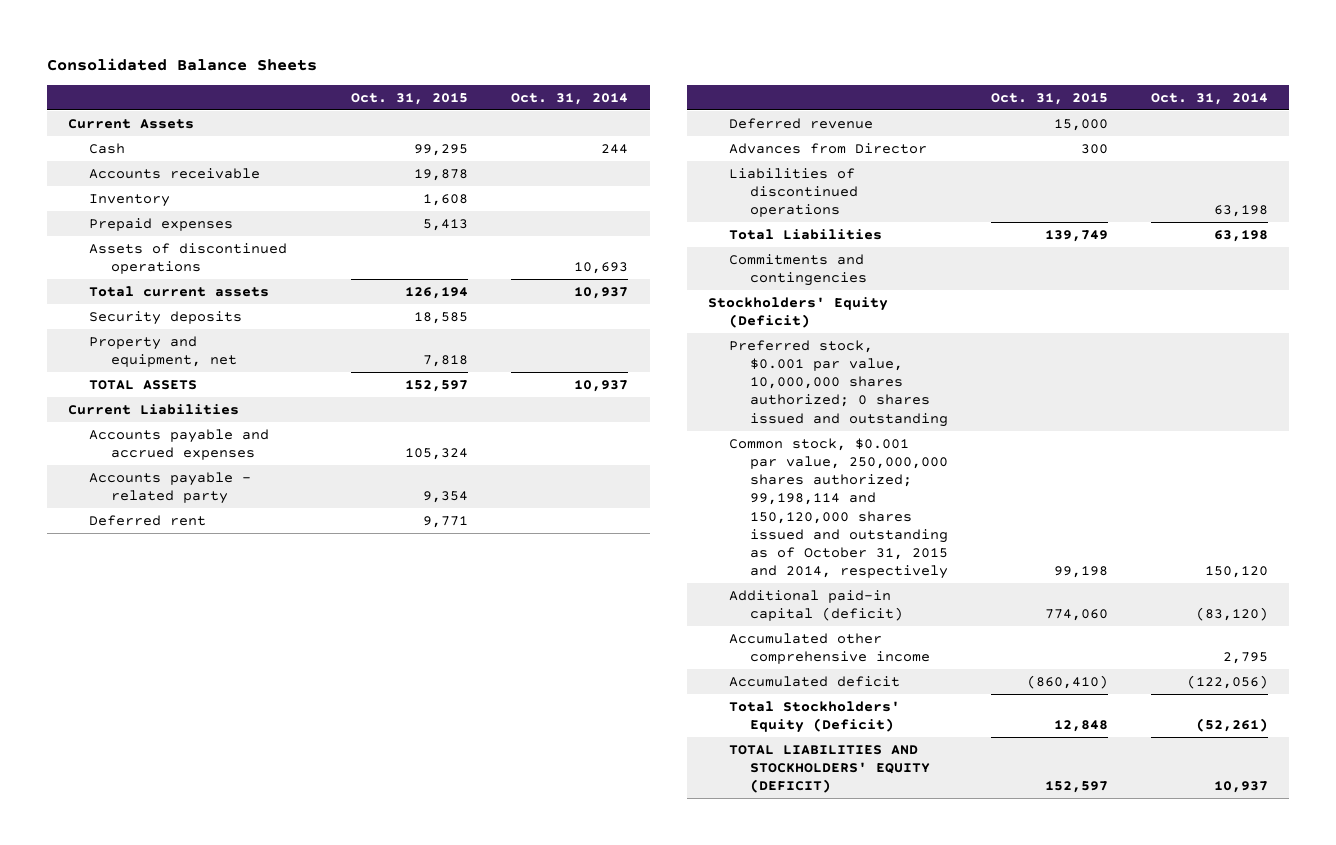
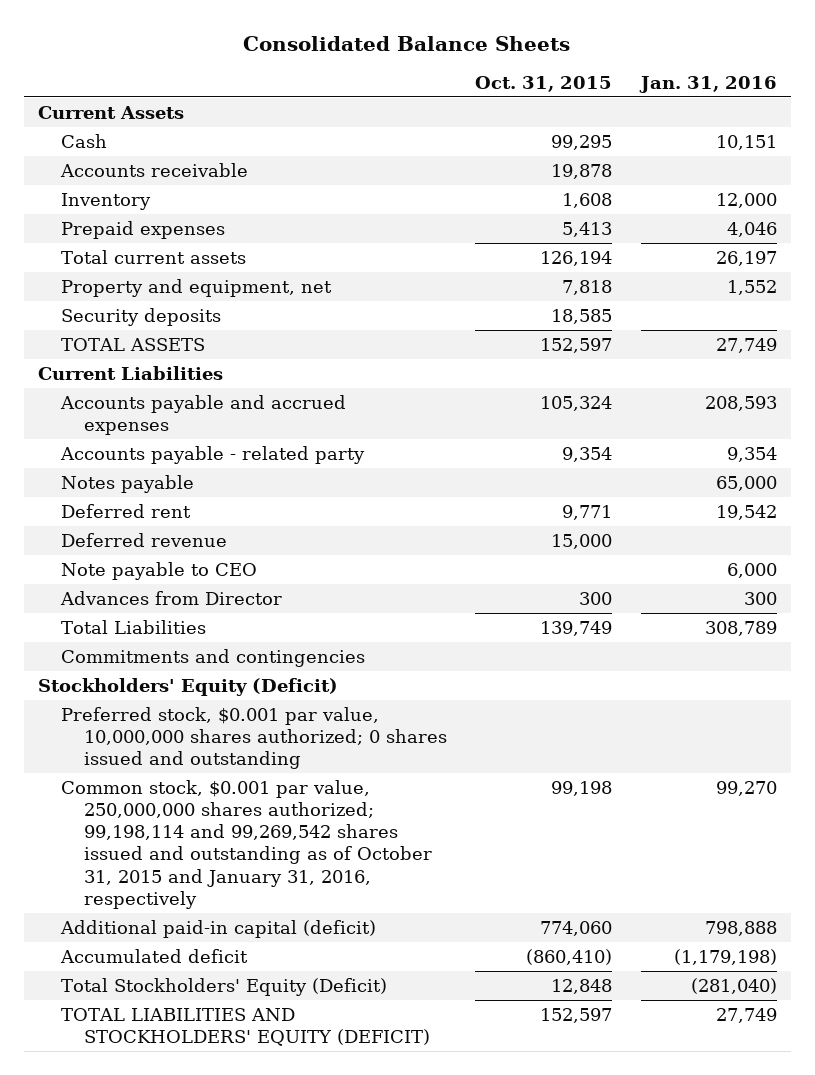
[511,92,629,105] Oct. 31, 2014 -> none
none -> [638,75,777,93] Jan. 31, 2016
[89,242,288,275] Assets of discontinued operations -> none
[89,310,243,325] Security deposits -> [60,307,221,326] Security deposits
none -> [60,474,194,493] Notes payable
none -> [60,561,257,580] Note payable to CEO
[729,167,859,218] Liabilities of discontinued operations -> none
[729,437,949,580] Common stock, $0.001 par value, 250,000,000 shares authorized; 99,198,114 and 150,120,000 shares issued and outstanding as of October 31, 2015 and 2014, respectively -> [60,779,432,910] Common stock, $0.001 par value, 250,000,000 shares authorized; 99,198,114 and 99,269,542 shares issued and outstanding as of October 31, 2015 and January 31, 2016, respectively
[729,632,931,665] Accumulated other comprehensive income -> none

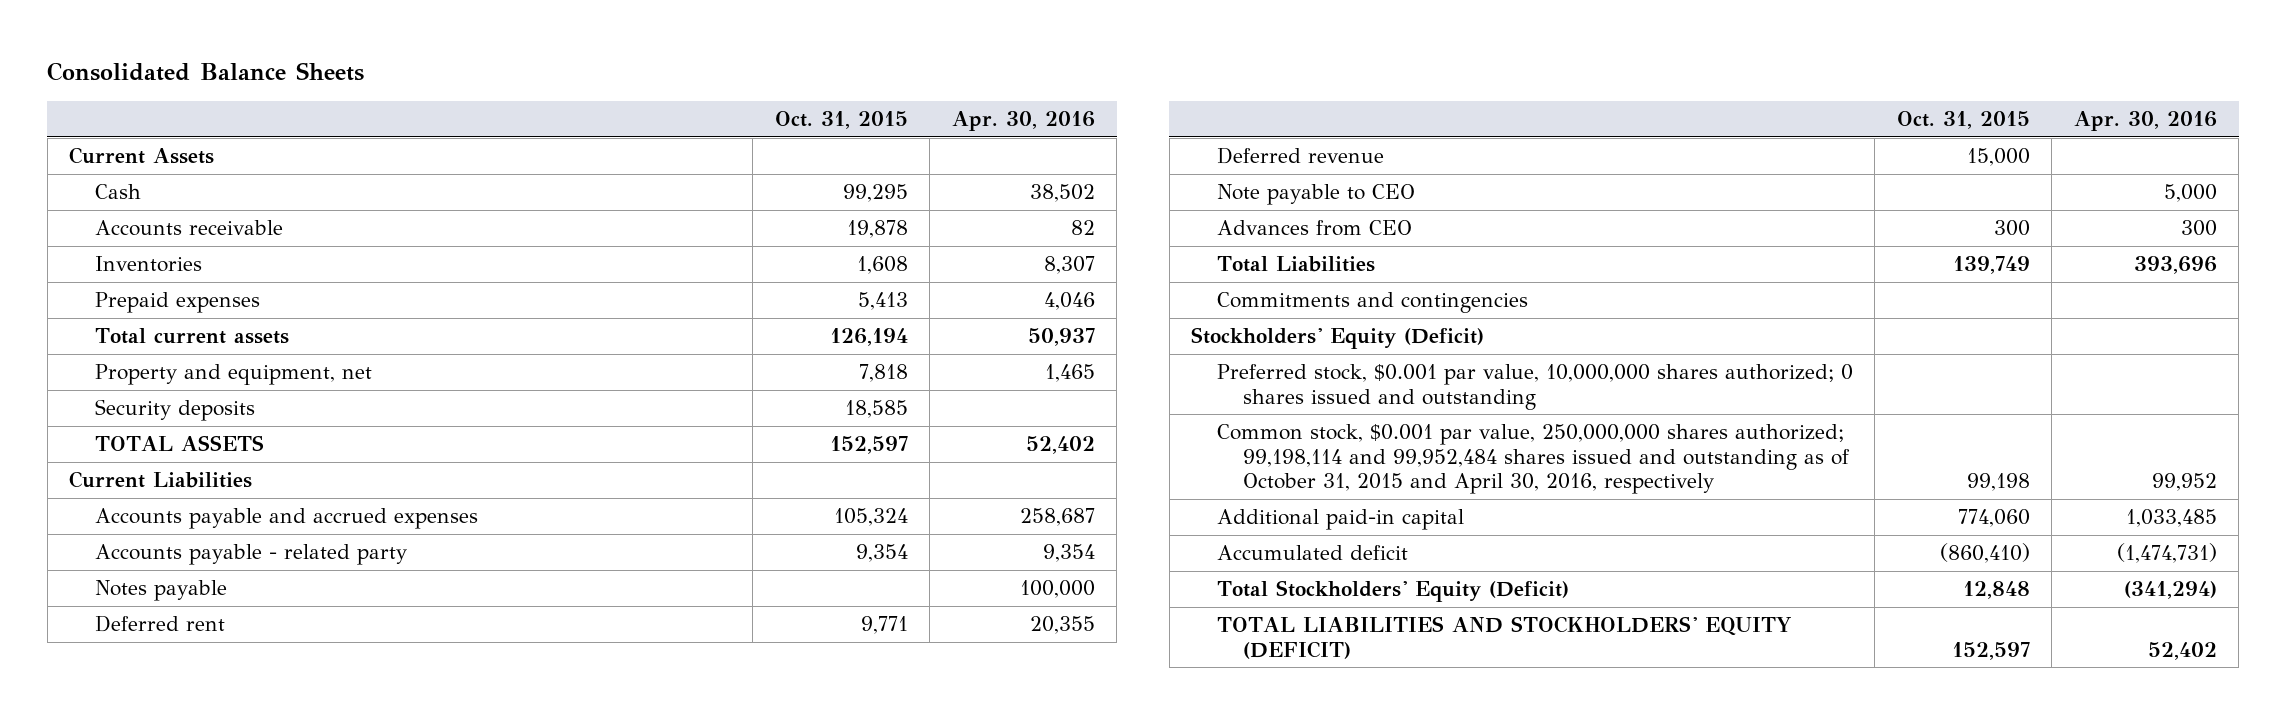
[638,75,777,93] Jan. 31, 2016 -> none
none -> [951,110,1095,131] Apr. 30, 2016
[60,192,151,210] Inventory -> [94,256,202,273] Inventories
[59,590,282,605] Advances from Director -> [1216,220,1412,237] Advances from CEO
[60,779,432,910] Common stock, $0.001 par value, 250,000,000 shares authorized; 99,198,114 and 99,269,542 shares issued and outstanding as of October 31, 2015 and January 31, 2016, respectively -> [1216,424,1850,494] Common stock, $0.001 par value, 250,000,000 shares authorized; 99,198,114 and 99,952,484 shares issued and outstanding as of October 31, 2015 and April 30, 2016, respectively
[59,919,376,938] Additional paid-in capital (deficit) -> [1216,509,1464,531] Additional paid-in capital

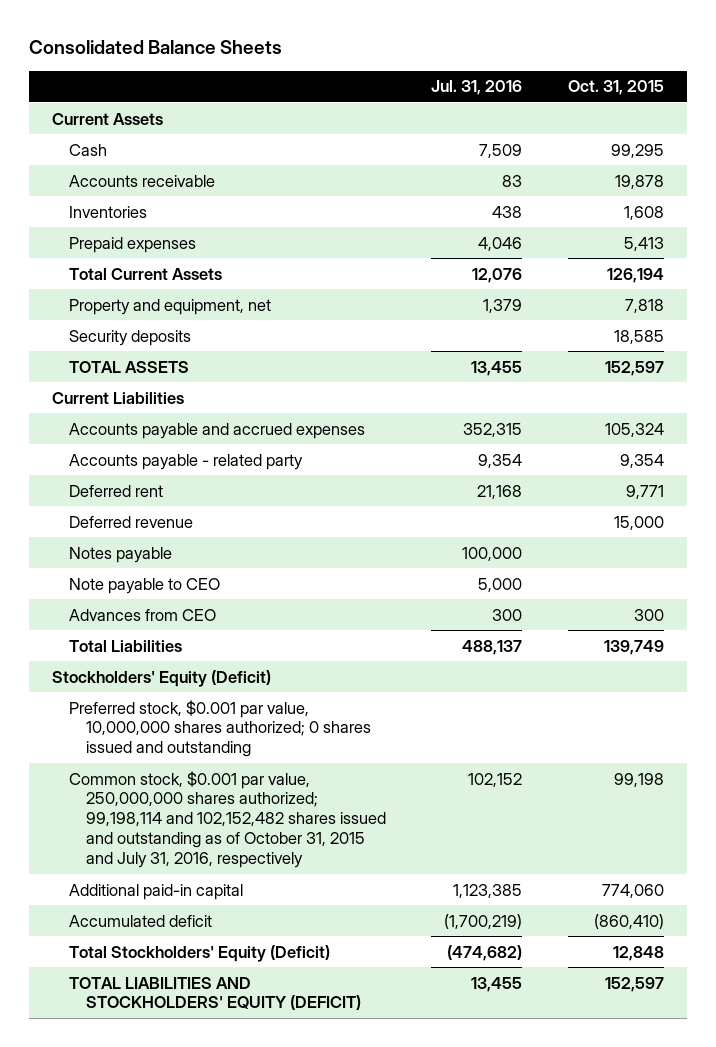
[951,110,1095,131] Apr. 30, 2016 -> none
none -> [431,80,523,96] Jul. 31, 2016
[94,328,289,345] Total current assets -> [68,267,222,280] Total Current Assets
[94,580,227,602] Notes payable -> [68,546,172,563] Notes payable
[1216,292,1528,314] Commitments and contingencies -> none
[1216,424,1850,494] Common stock, $0.001 par value, 250,000,000 shares authorized; 99,198,114 and 99,952,484 shares issued and outstanding as of October 31, 2015 and April 30, 2016, respectively -> [68,770,386,869] Common stock, $0.001 par value, 250,000,000 shares authorized; 99,198,114 and 102,152,482 shares issued and outstanding as of October 31, 2015 and July 31, 2016, respectively

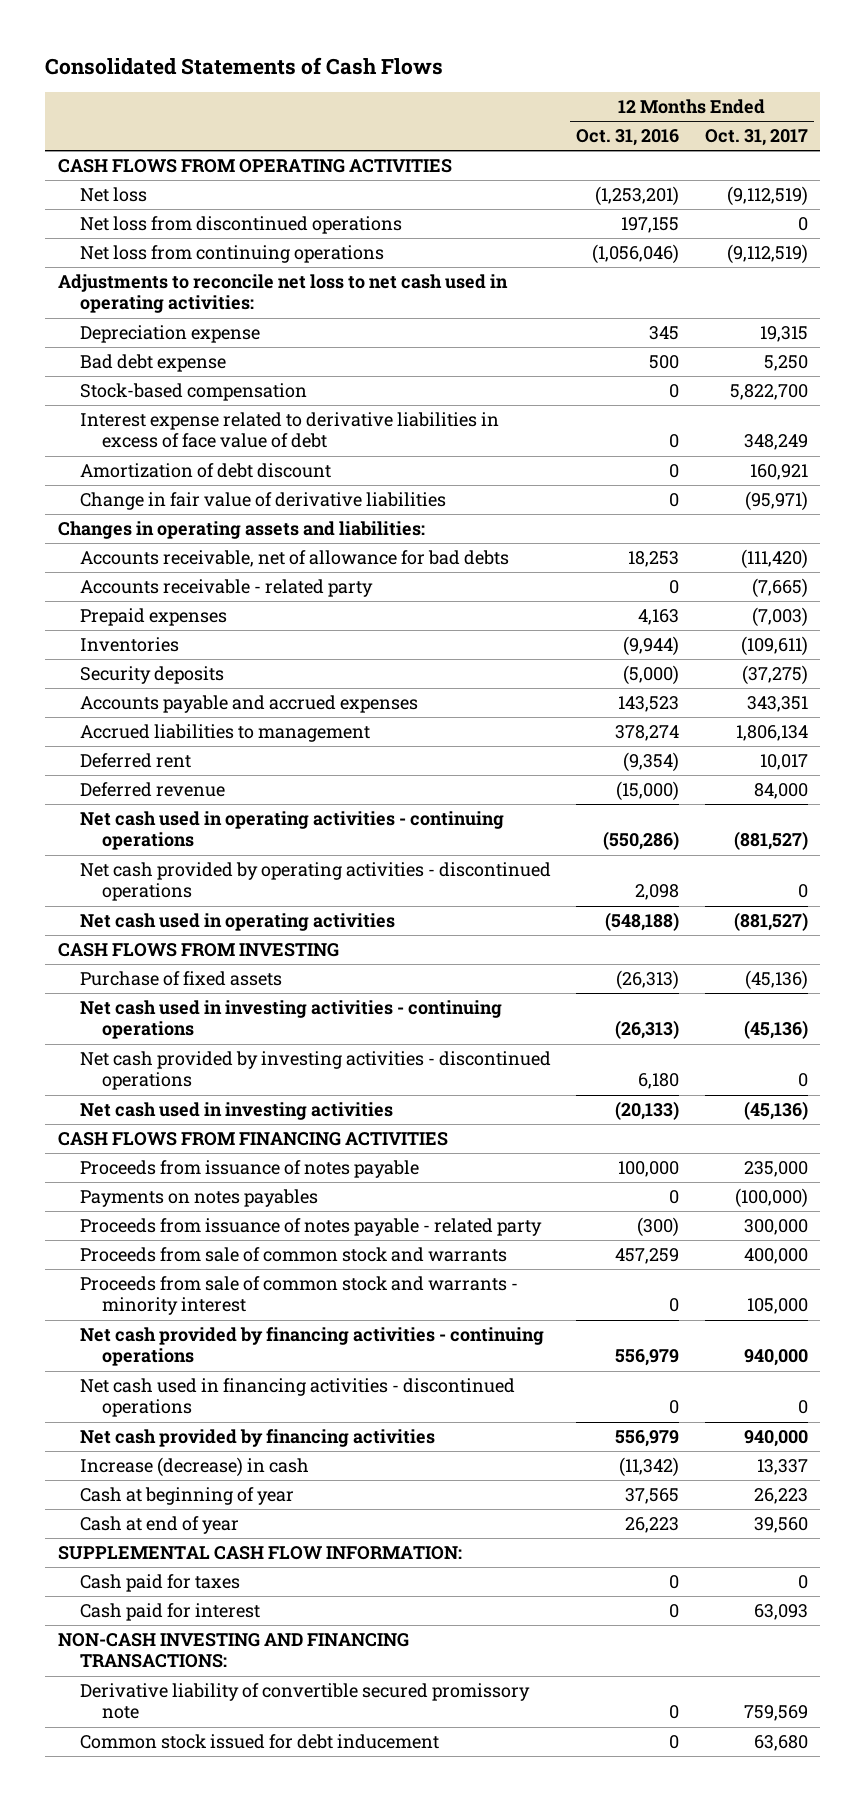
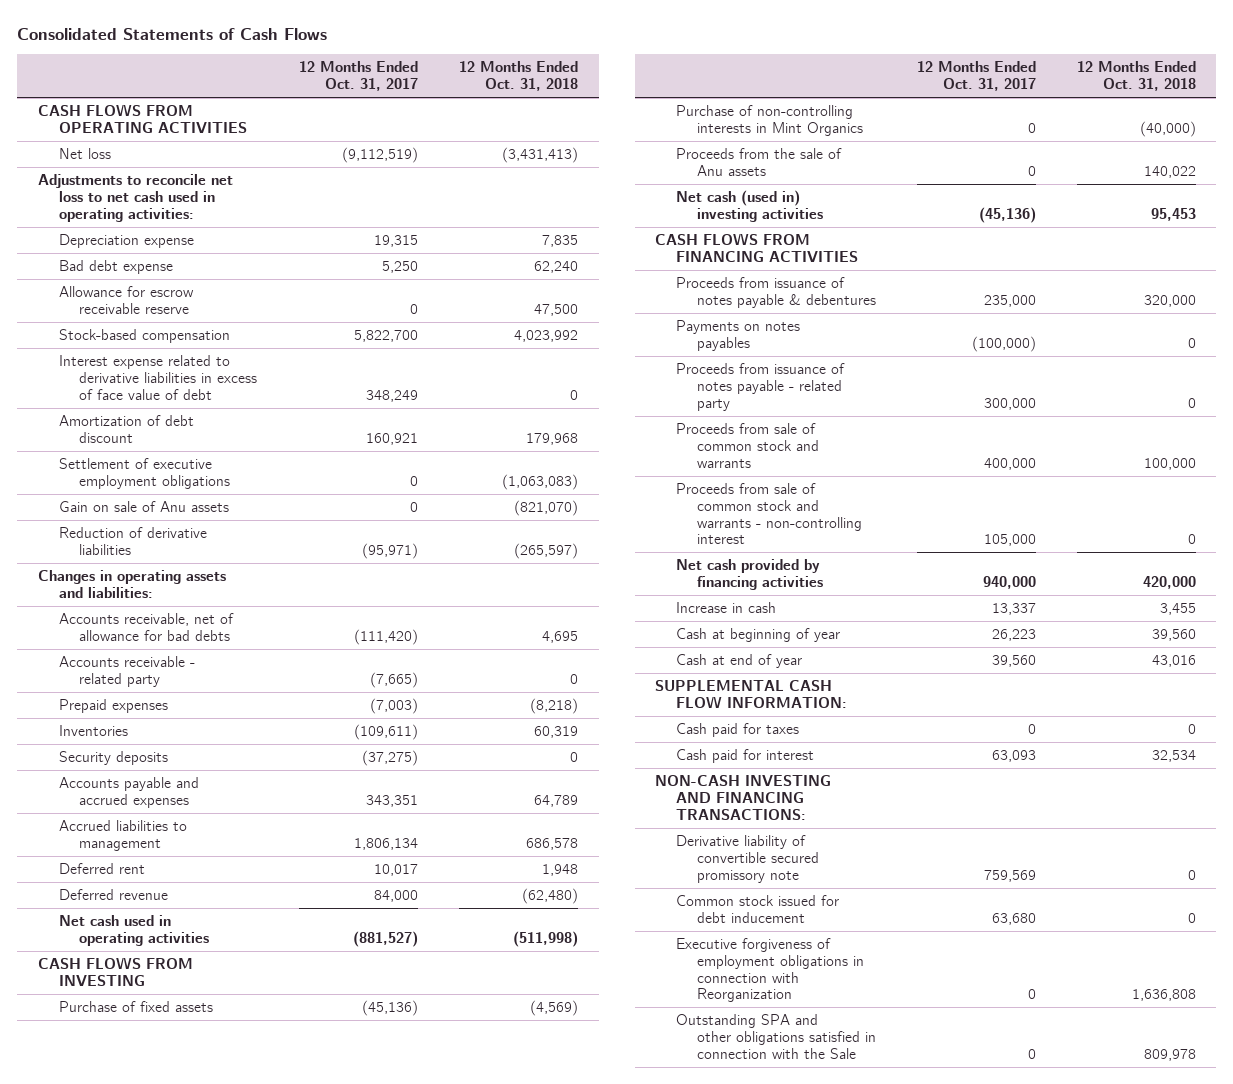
[576,129,680,147] Oct. 31, 2016 -> none
none -> [459,61,579,91] 12 Months Ended Oct. 31, 2018
[79,216,402,235] Net loss from discontinued operations -> none
[79,245,384,264] Net loss from continuing operations -> none
none -> [58,286,194,314] Allowance for escrow receivable reserve
none -> [58,458,231,489] Settlement of executive employment obligations
none -> [58,501,229,513] Gain on sale of Anu assets
[79,492,446,511] Change in fair value of derivative liabilities -> [58,527,207,555] Reduction of derivative liabilities
[79,811,504,851] Net cash used in operating activities - continuing operations -> none
[79,862,551,902] Net cash provided by operating activities - discontinued operations -> none
[79,1000,502,1040] Net cash used in investing activities - continuing operations -> none
[79,1051,551,1091] Net cash provided by investing activities - discontinued operations -> none
none -> [675,105,863,136] Purchase of non-controlling interests in Mint Organics
none -> [675,148,842,176] Proceeds from the sale of Anu assets
[79,1102,393,1121] Net cash used in investing activities -> [675,190,823,222] Net cash (used in) investing activities
[79,1160,419,1179] Proceeds from issuance of notes payable -> [675,277,876,308] Proceeds from issuance of notes payable & debentures
[79,1327,544,1367] Net cash provided by financing activities - continuing operations -> none
[79,1378,515,1418] Net cash used in financing activities - discontinued operations -> none
[79,1276,518,1316] Proceeds from sale of common stock and warrants - minority interest -> [675,483,862,545] Proceeds from sale of common stock and warrants - non-controlling interest
[79,1457,309,1478] Increase (decrease) in cash -> [675,602,776,614] Increase in cash
none -> [675,938,864,1003] Executive forgiveness of employment obligations in connection with Reorganization
none -> [675,1014,876,1059] Outstanding SPA and other obligations satisfied in connection with the Sale

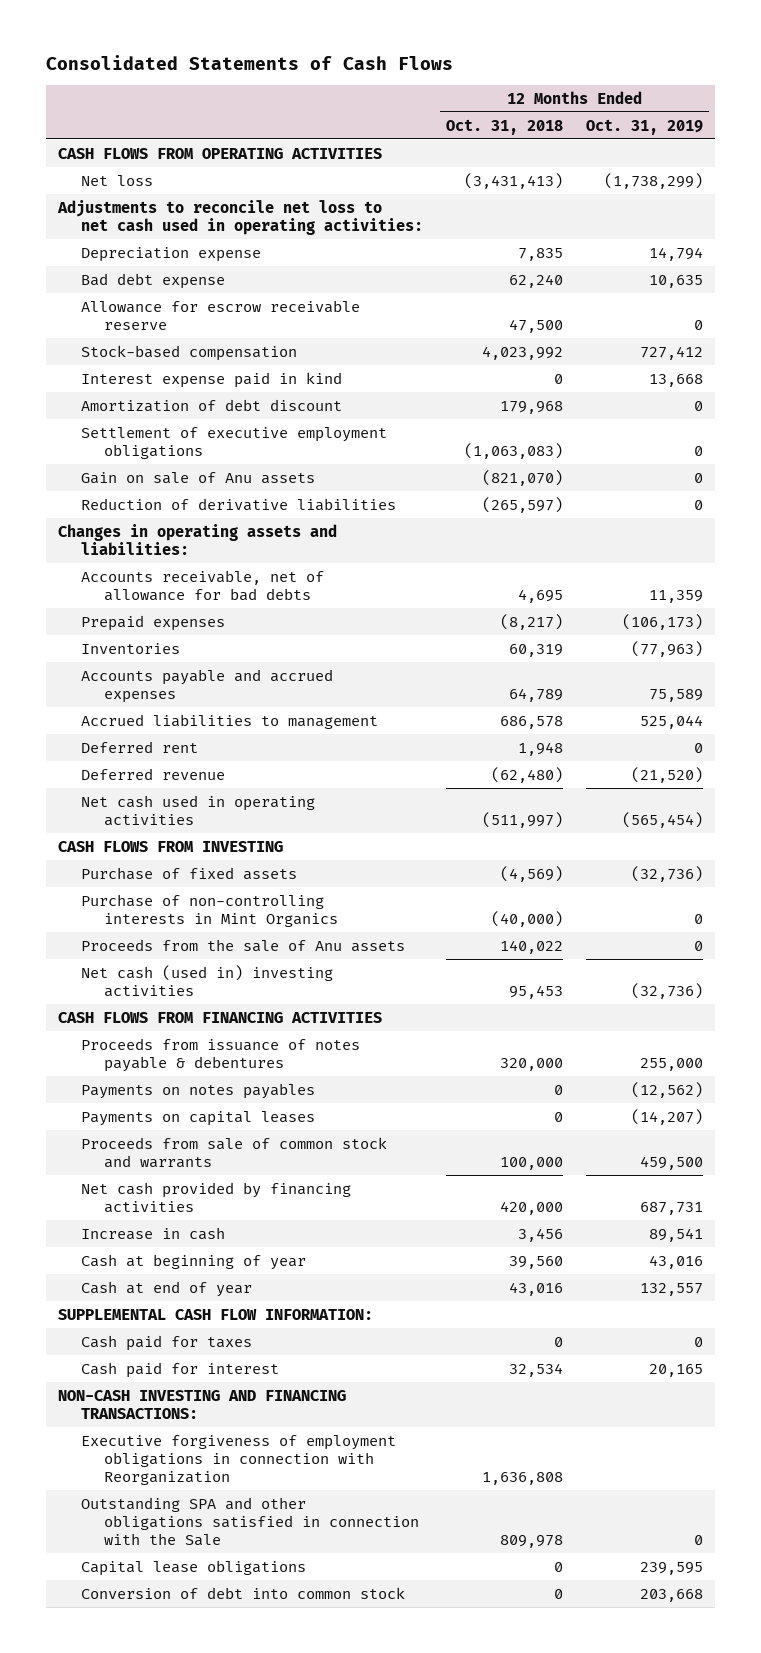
[299,61,419,91] 12 Months Ended Oct. 31, 2017 -> none
none -> [586,118,704,135] Oct. 31, 2019
[58,355,258,400] Interest expense related to derivative liabilities in excess of face value of debt -> [80,371,342,388] Interest expense paid in kind
[58,656,195,687] Accounts receivable - related party -> none
[530,698,579,715] (8,218) -> [500,613,564,630] (8,217)
[58,751,168,766] Security deposits -> none
[513,930,579,947] (511,998) -> [482,811,564,828] (511,997)
[675,363,845,411] Proceeds from issuance of notes payable - related party -> none
none -> [80,1110,315,1126] Payments on capital leases
[675,483,862,545] Proceeds from sale of common stock and warrants - non-controlling interest -> none
[1159,603,1196,616] 3,455 -> [518,1227,564,1242] 3,456
[675,835,819,883] Derivative liability of convertible secured promissory note -> none
[675,895,839,923] Common stock issued for debt inducement -> none
none -> [80,1559,306,1576] Capital lease obligations
none -> [80,1586,405,1599] Conversion of debt into common stock

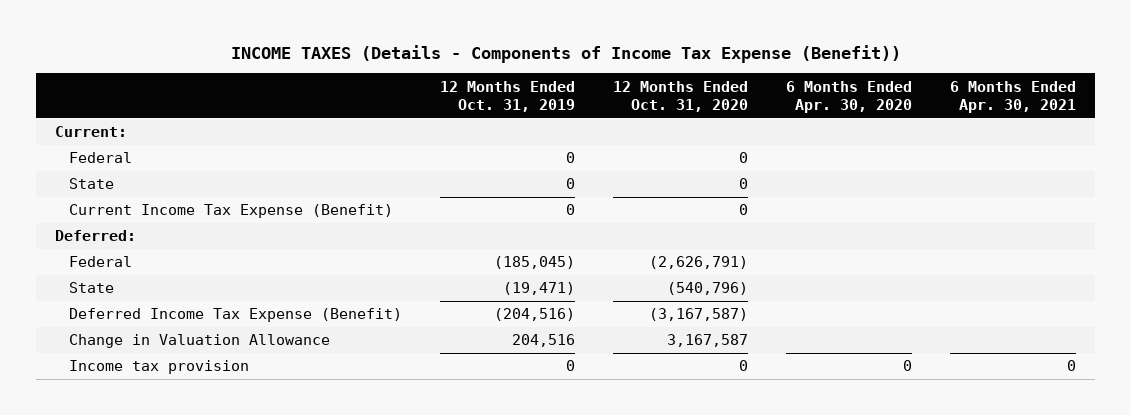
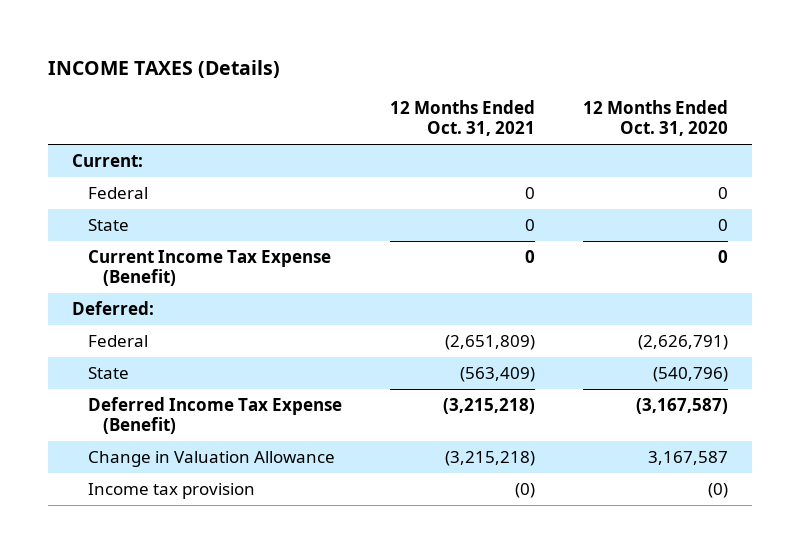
[230,44,901,63] INCOME TAXES (Details - Components of Income Tax Expense (Benefit)) -> [48,59,281,78] INCOME TAXES (Details)
[440,80,576,112] 12 Months Ended Oct. 31, 2019 -> none
[786,80,913,113] 6 Months Ended Apr. 30, 2020 -> none
[950,80,1077,113] 6 Months Ended Apr. 30, 2021 -> none
none -> [389,100,535,137] 12 Months Ended Oct. 31, 2021
[739,360,749,372] 0 -> [707,483,728,499] (0)

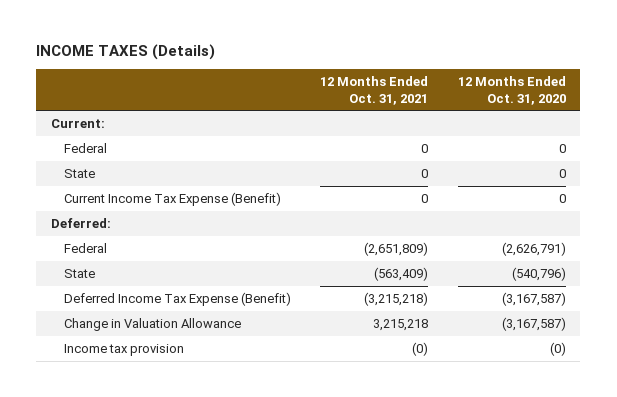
[444,451,535,467] (3,215,218) -> [373,319,429,332] 3,215,218
[647,451,728,466] 3,167,587 -> [501,317,566,332] (3,167,587)

